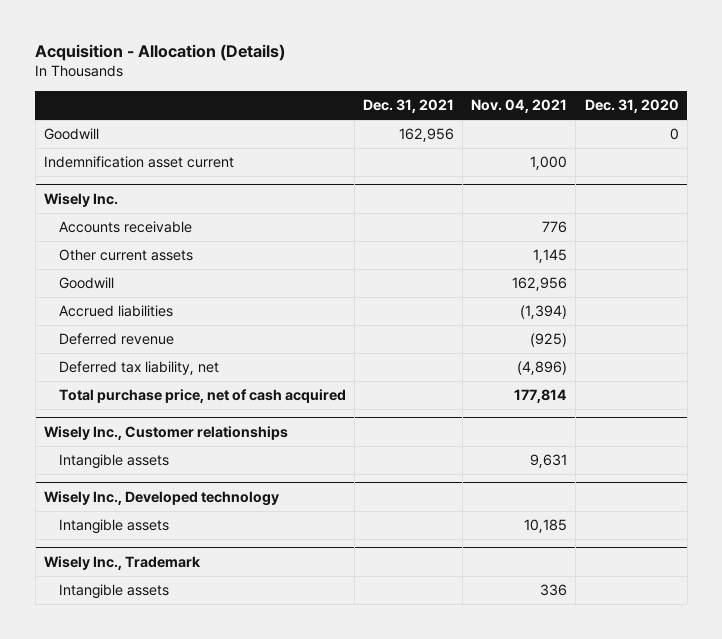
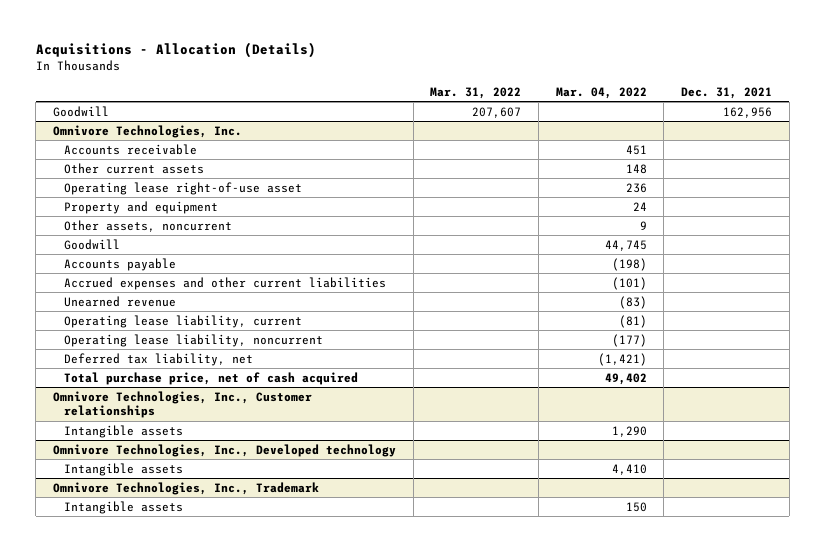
[35,44,286,62] Acquisition - Allocation (Details) -> [35,42,316,59] Acquisitions - Allocation (Details)
[471,99,568,114] Nov. 04, 2021 -> none
[584,99,679,114] Dec. 31, 2020 -> none
none -> [430,86,522,99] Mar. 31, 2022
none -> [555,86,647,99] Mar. 04, 2022
[43,156,234,169] Indemnification asset current -> none
[43,193,118,208] Wisely Inc. -> none
[58,221,192,234] Accounts receivable -> none
[58,249,193,262] Other current assets -> none
[58,277,114,290] Goodwill -> none
[58,305,173,318] Accrued liabilities -> none
[58,333,174,346] Deferred revenue -> none
[58,361,219,376] Deferred tax liability, net -> none
[58,389,346,404] Total purchase price, net of cash acquired -> none
none -> [52,124,242,138] Omnivore Technologies, Inc.
none -> [64,143,198,155] Accounts receivable
none -> [64,162,205,174] Other current assets
none -> [64,181,303,195] Operating lease right-of-use asset
none -> [64,200,219,214] Property and equipment
none -> [64,219,233,232] Other assets, noncurrent
none -> [64,238,121,250] Goodwill
none -> [64,257,177,271] Accounts payable
none -> [64,276,387,290] Accrued expenses and other current liabilities
none -> [64,295,177,307] Unearned revenue
none -> [64,314,303,328] Operating lease liability, current
none -> [64,333,324,347] Operating lease liability, noncurrent
none -> [64,352,254,366] Deferred tax liability, net
none -> [64,371,359,385] Total purchase price, net of cash acquired
[43,426,288,441] Wisely Inc., Customer relationships -> [52,390,312,419] Omnivore Technologies, Inc., Customer relationships
[43,491,279,507] Wisely Inc., Developed technology -> [52,443,396,457] Omnivore Technologies, Inc., Developed technology
[43,556,201,571] Wisely Inc., Trademark -> none
[58,584,169,600] Intangible assets -> none
none -> [52,481,319,495] Omnivore Technologies, Inc., Trademark
none -> [64,500,184,514] Intangible assets

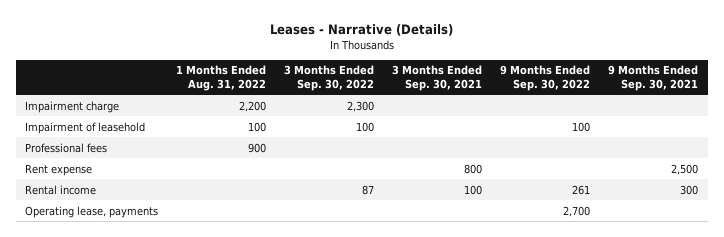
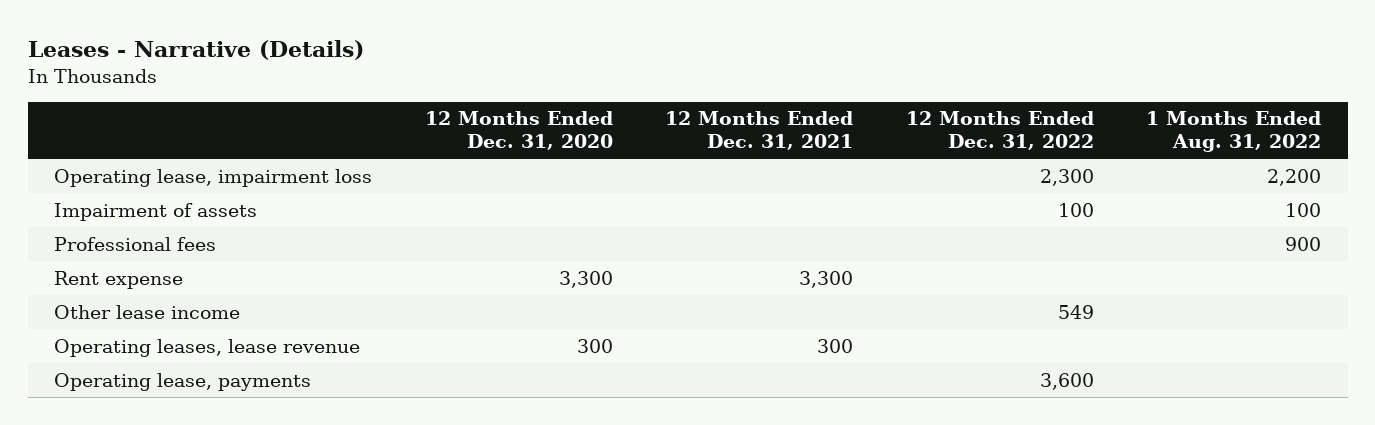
[284,65,375,91] 3 Months Ended Sep. 30, 2022 -> none
[392,65,483,91] 3 Months Ended Sep. 30, 2021 -> none
[500,65,591,91] 9 Months Ended Sep. 30, 2022 -> none
[608,65,699,91] 9 Months Ended Sep. 30, 2021 -> none
none -> [424,111,613,151] 12 Months Ended Dec. 31, 2020
none -> [665,111,854,151] 12 Months Ended Dec. 31, 2021
none -> [905,111,1094,151] 12 Months Ended Dec. 31, 2022
[25,100,120,113] Impairment charge -> [54,168,373,187] Operating lease, impairment loss
[25,121,146,134] Impairment of leasehold -> [54,202,258,221] Impairment of assets
[25,184,97,195] Rental income -> [54,304,241,319] Other lease income
none -> [54,338,361,357] Operating leases, lease revenue

